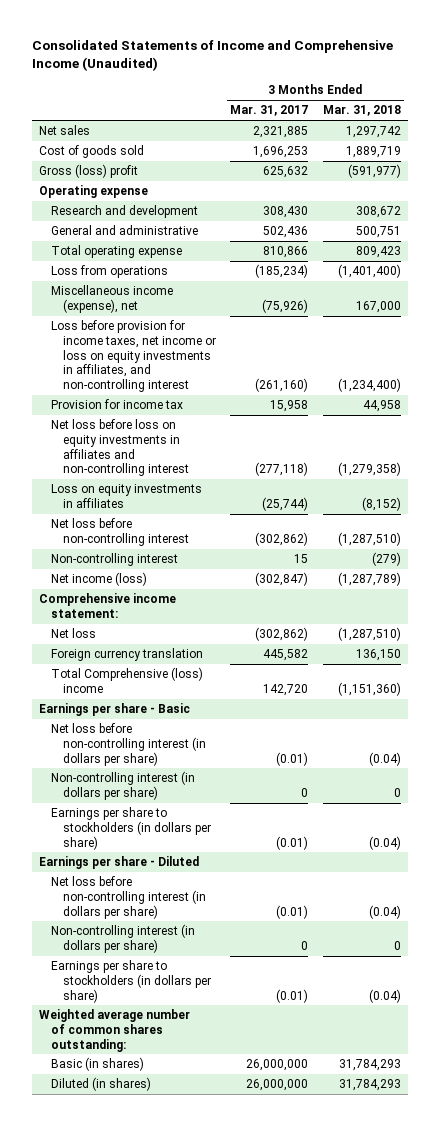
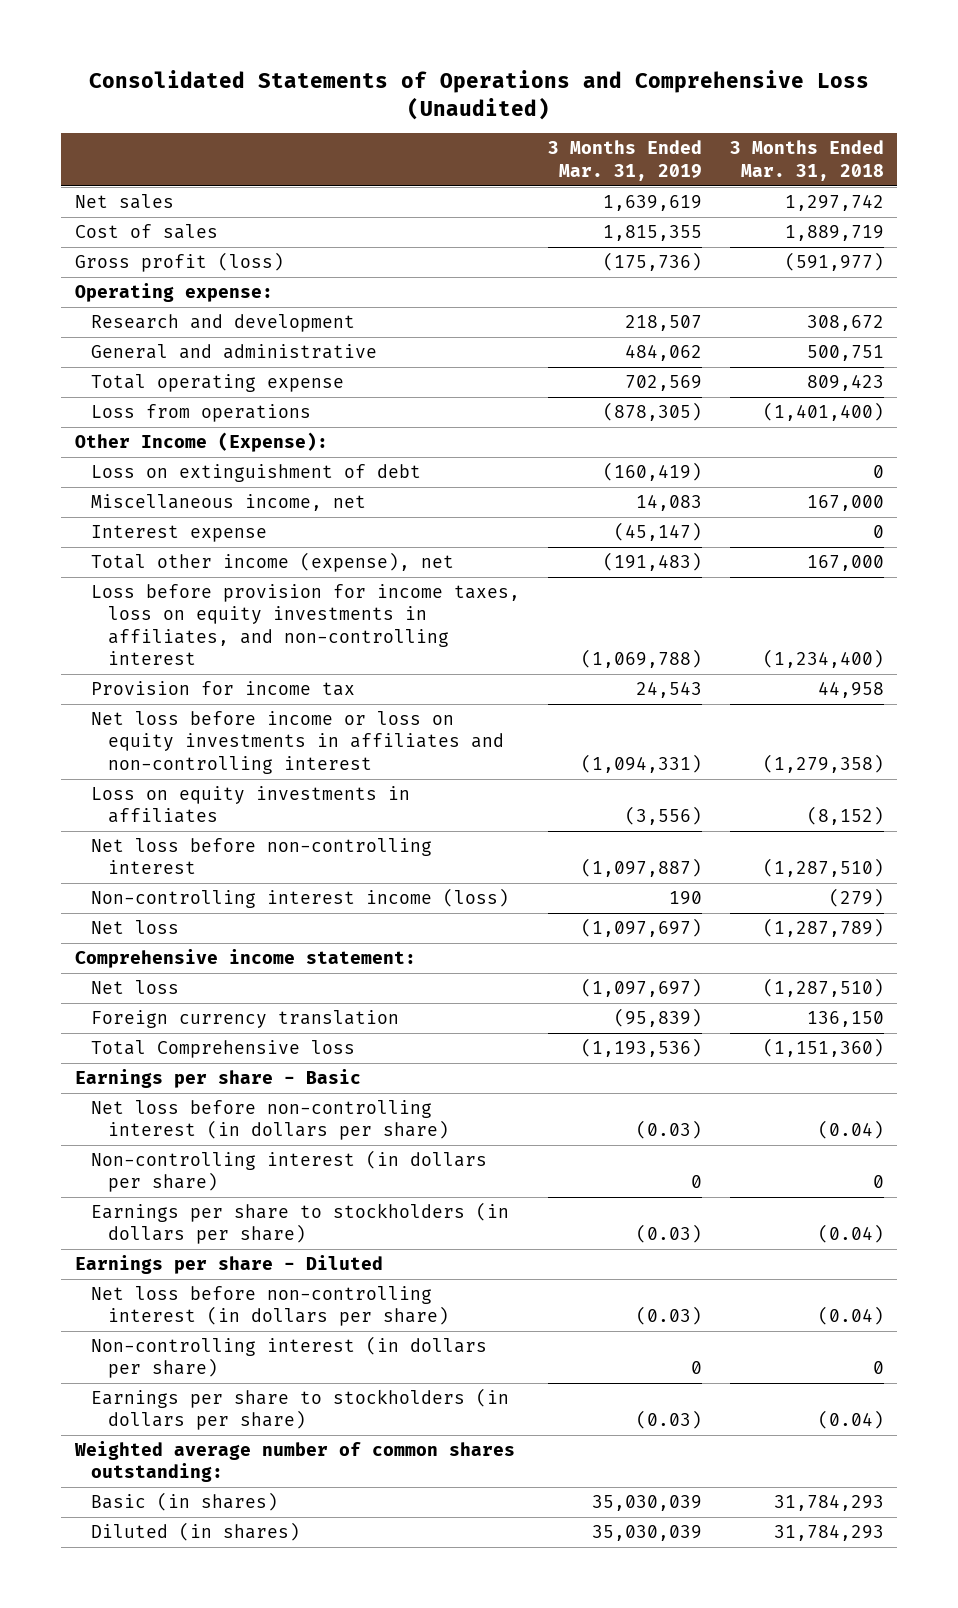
[31,40,393,72] Consolidated Statements of Income and Comprehensive Income (Unaudited) -> [89,70,870,120] Consolidated Statements of Operations and Comprehensive Loss (Unaudited)
[230,105,309,117] Mar. 31, 2017 -> none
none -> [547,140,702,181] 3 Months Ended Mar. 31, 2019
[38,145,144,159] Cost of goods sold -> [74,224,218,240] Cost of sales
[38,164,138,179] Gross (loss) profit -> [74,252,284,273] Gross profit (loss)
[38,185,148,199] Operating expense -> [74,283,273,303] Operating expense:
none -> [74,432,328,453] Other Income (Expense):
none -> [91,464,422,483] Loss on extinguishment of debt
[51,285,174,313] Miscellaneous income (expense), net -> [91,494,367,512] Miscellaneous income, net
none -> [91,525,268,543] Interest expense
none -> [91,552,455,573] Total other income (expense), net
[51,320,217,392] Loss before provision for income taxes, net income or loss on equity investments in affiliates, and non-controlling interest -> [91,584,521,666] Loss before provision for income taxes, loss on equity investments in affiliates, and non-controlling interest
[51,419,190,477] Net loss before loss on equity investments in affiliates and non-controlling interest -> [91,711,505,774] Net loss before income or loss on equity investments in affiliates and non-controlling interest
[51,553,179,567] Non-controlling interest -> [91,888,510,909] Non-controlling interest income (loss)
[51,572,148,587] Net income (loss) -> [91,920,180,935] Net loss
[51,667,204,693] Total Comprehensive (loss) income -> [91,1040,356,1059] Total Comprehensive loss

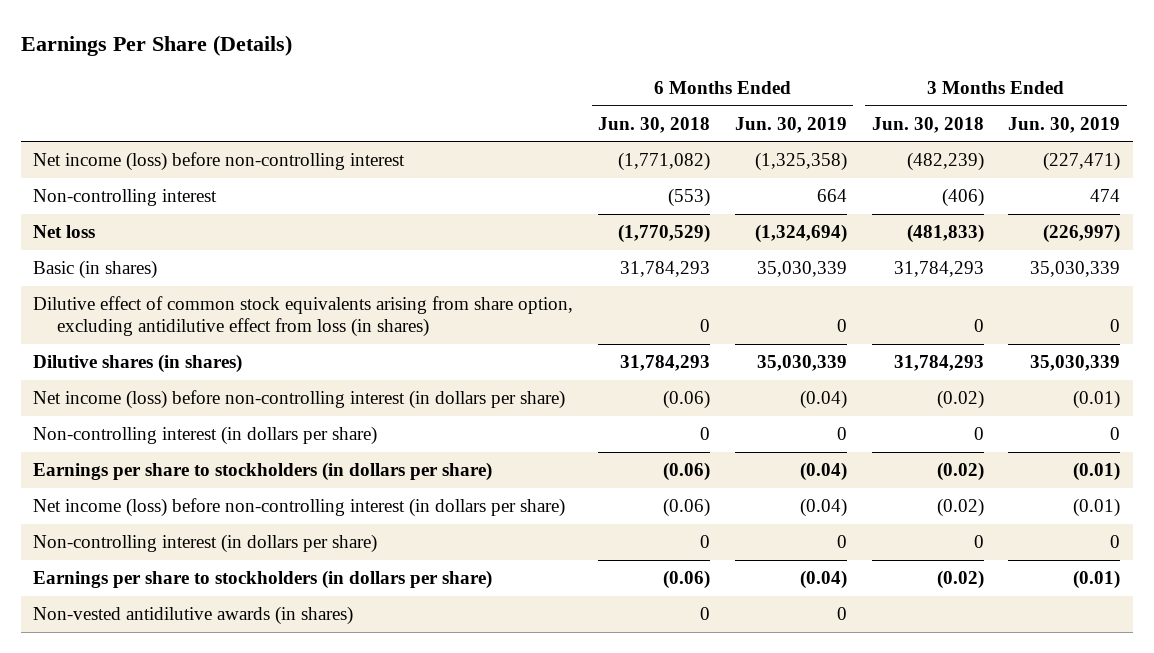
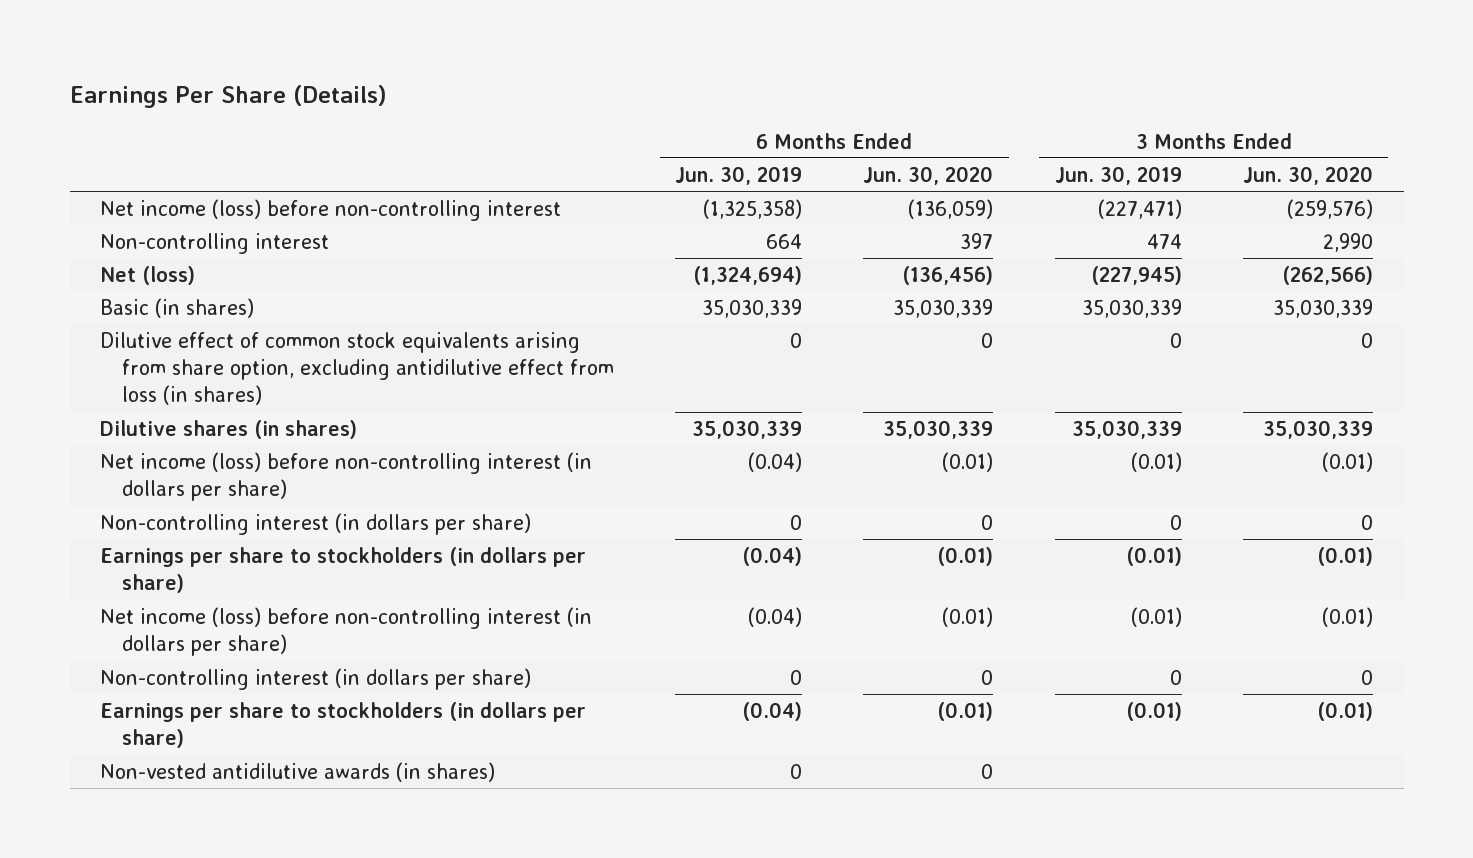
[598,116,711,133] Jun. 30, 2018 -> none
[871,116,984,133] Jun. 30, 2018 -> none
none -> [863,165,994,185] Jun. 30, 2020
none -> [1242,165,1373,185] Jun. 30, 2020
[33,225,96,239] Net loss -> [100,265,196,285] Net (loss)
[1043,224,1121,244] (226,997) -> [1090,265,1182,285] (227,945)

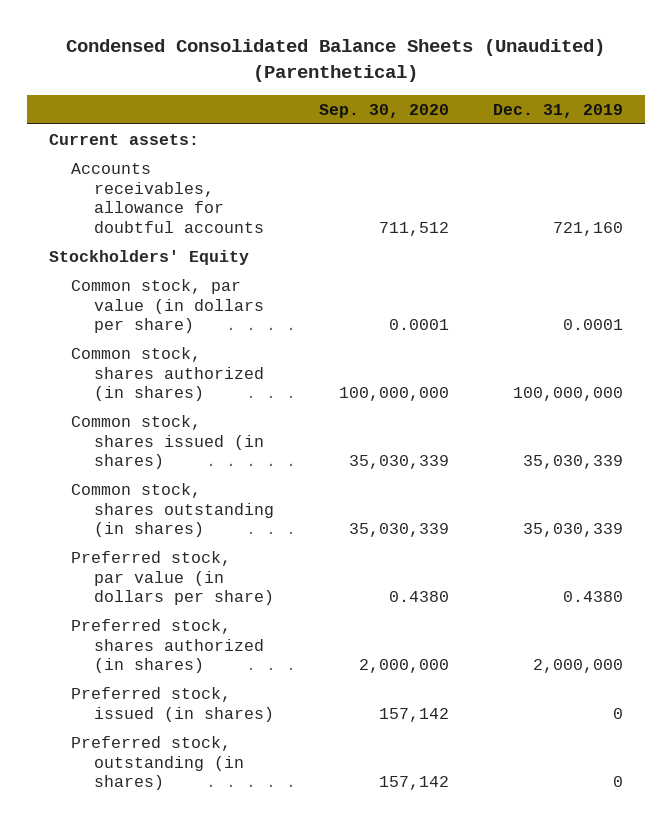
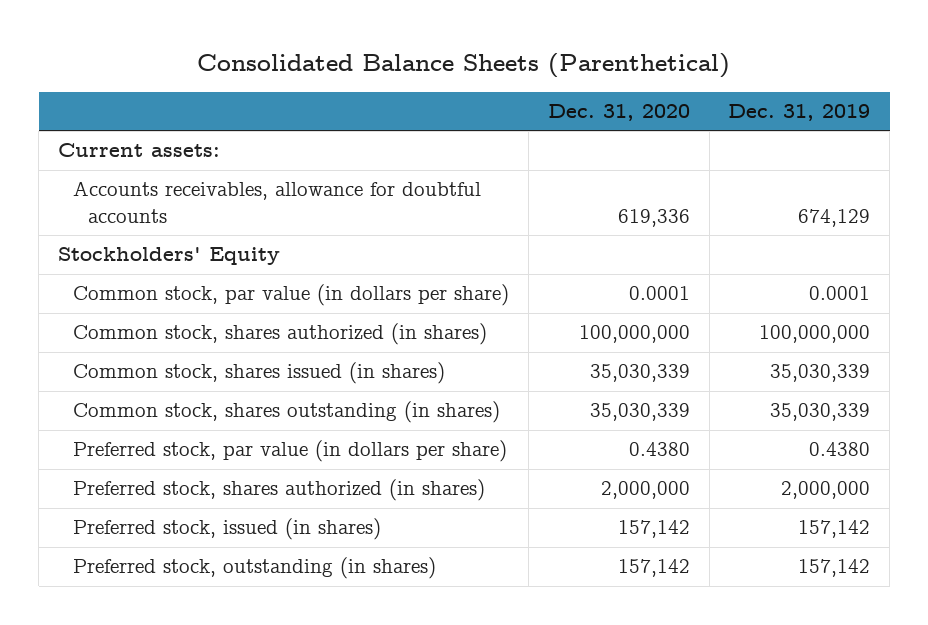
[66,39,606,83] Condensed Consolidated Balance Sheets (Unaudited) (Parenthetical) -> [197,52,731,78] Consolidated Balance Sheets (Parenthetical)
[318,103,449,118] Sep. 30, 2020 -> none
none -> [547,104,690,122] Dec. 31, 2020
[553,222,624,237] 721,160 -> [798,209,871,228] 674,129
[613,707,624,719] 0 -> [798,520,871,539] 157,142
[613,776,624,788] 0 -> [798,559,871,578] 157,142

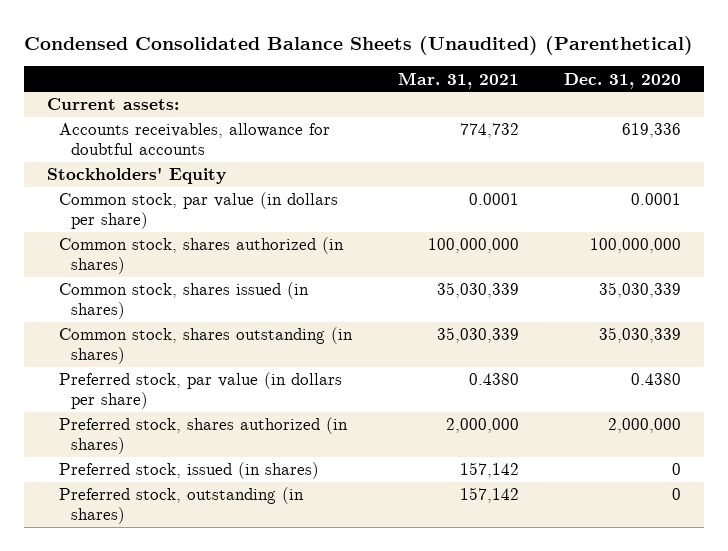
[197,52,731,78] Consolidated Balance Sheets (Parenthetical) -> [24,35,694,55] Condensed Consolidated Balance Sheets (Unaudited) (Parenthetical)
[728,104,871,122] Dec. 31, 2019 -> none
none -> [397,71,519,89] Mar. 31, 2021
[617,520,690,539] 157,142 -> [672,463,682,476] 0
[617,559,690,578] 157,142 -> [672,488,682,501] 0

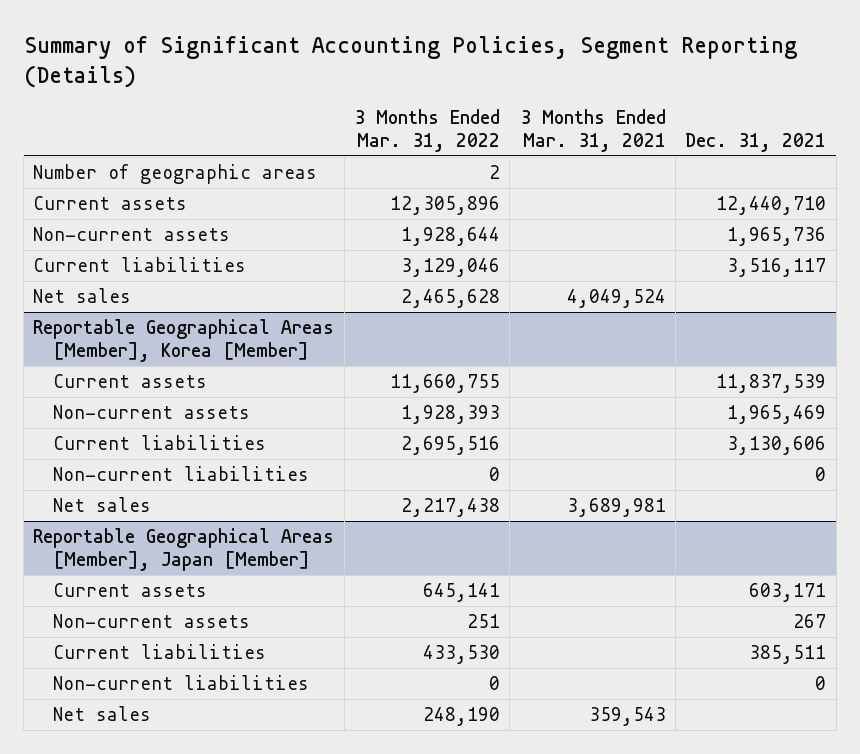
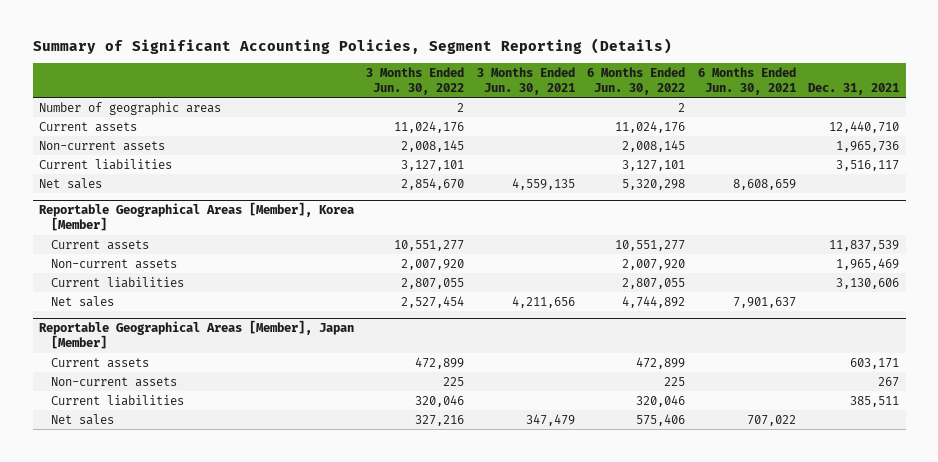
[354,108,501,152] 3 Months Ended Mar. 31, 2022 -> none
[519,108,666,152] 3 Months Ended Mar. 31, 2021 -> none
none -> [366,66,465,96] 3 Months Ended Jun. 30, 2022
none -> [476,66,575,96] 3 Months Ended Jun. 30, 2021
none -> [587,66,686,96] 6 Months Ended Jun. 30, 2022
none -> [697,66,796,96] 6 Months Ended Jun. 30, 2021
[52,466,309,482] Non-current liabilities -> none
[52,675,309,691] Non-current liabilities -> none

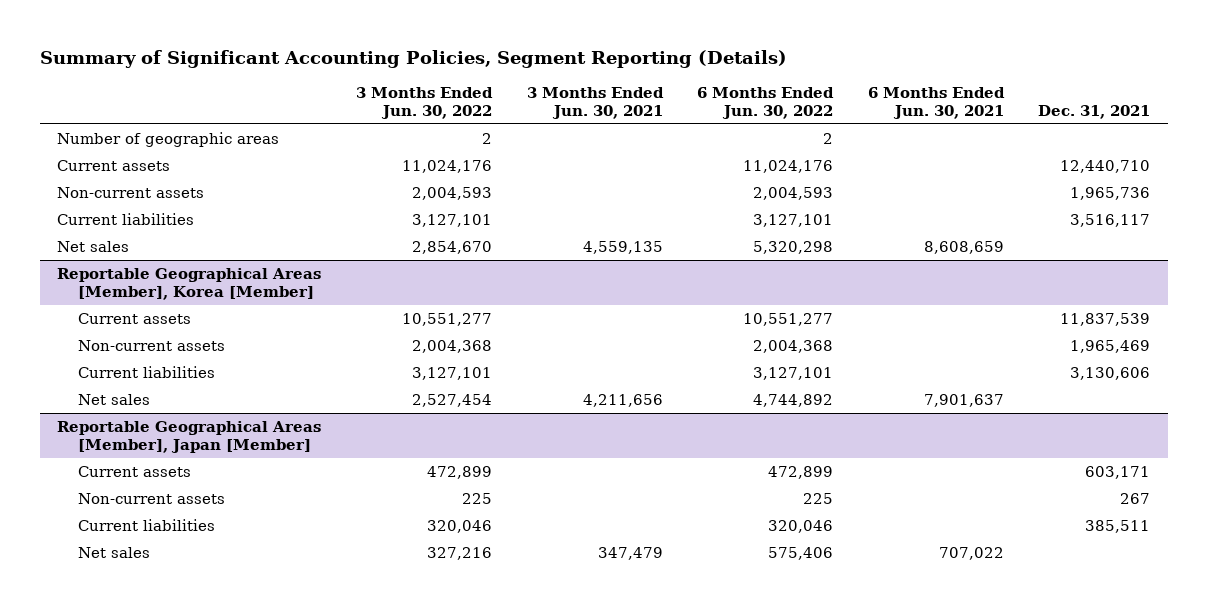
[401,139,465,152] 2,008,145 -> [411,186,492,200] 2,004,593
[622,139,686,152] 2,008,145 -> [753,186,834,200] 2,004,593
[401,258,465,270] 2,007,920 -> [411,339,492,353] 2,004,368
[622,258,686,270] 2,007,920 -> [753,339,834,353] 2,004,368
[401,277,465,289] 2,807,055 -> [411,366,492,380] 3,127,101
[622,277,686,289] 2,807,055 -> [753,366,834,380] 3,127,101

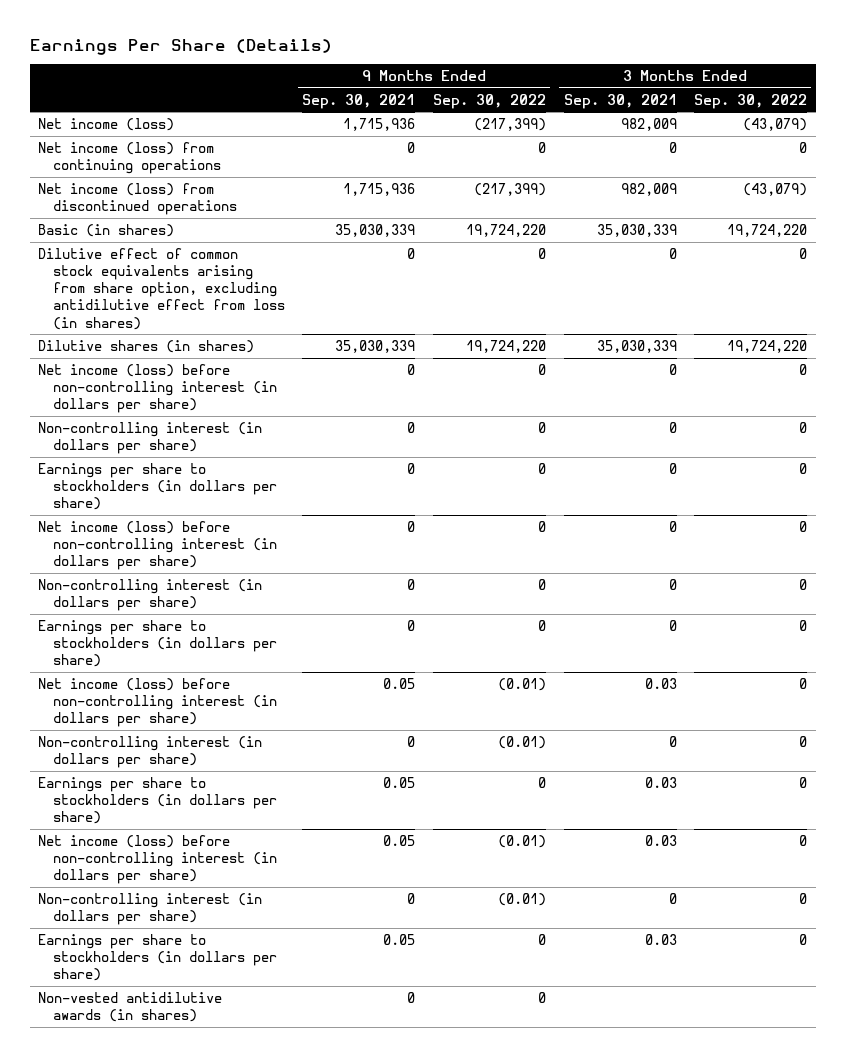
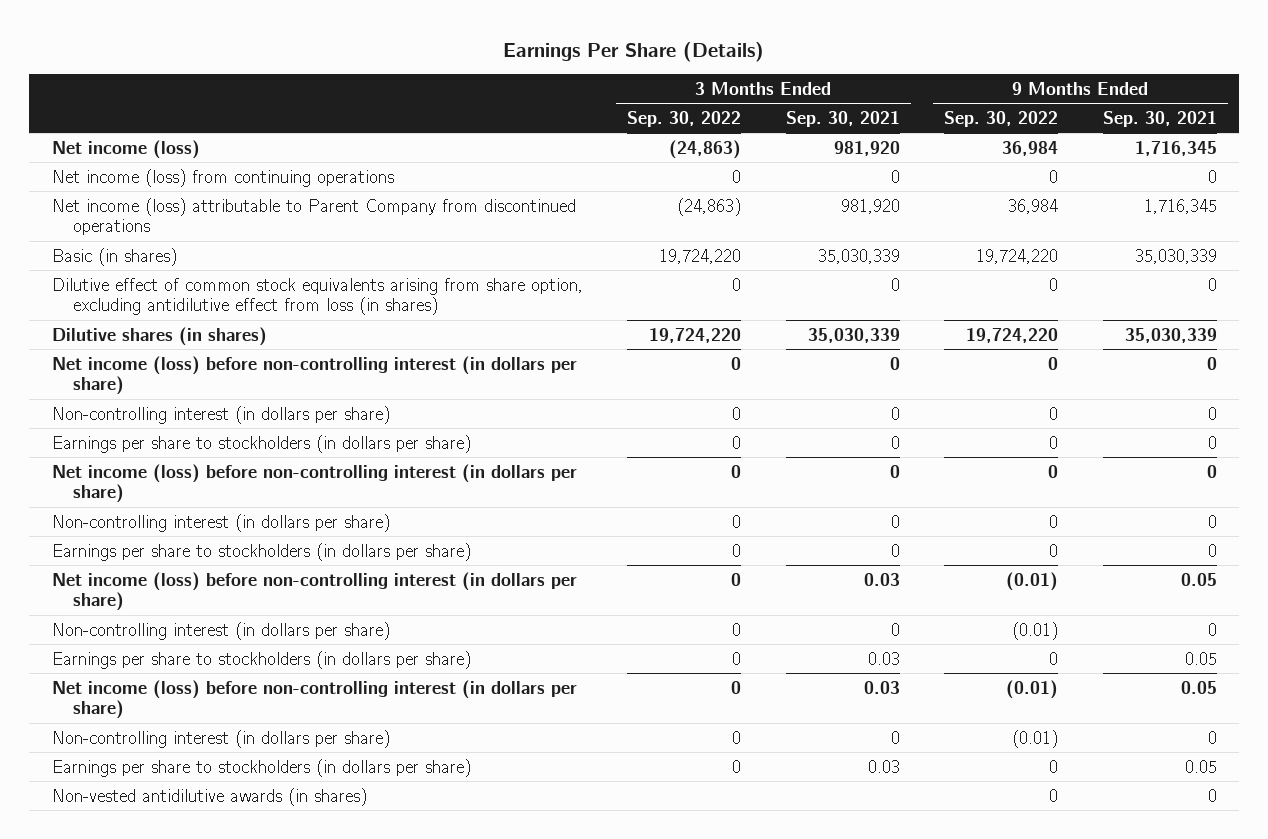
[343,117,416,131] 1,715,936 -> [1134,140,1217,156] 1,716,345
[474,117,547,131] (217,399) -> [1002,140,1059,156] 36,984
[620,117,677,131] 982,009 -> [833,140,900,156] 981,920
[743,117,808,131] (43,079) -> [669,139,742,159] (24,863)
[38,182,237,216] Net income (loss) from discontinued operations -> [51,197,576,236] Net income (loss) attributable to Parent Company from discontinued operations
[343,182,416,196] 1,715,936 -> [1143,198,1217,214] 1,716,345
[474,182,547,196] (217,399) -> [1008,198,1059,214] 36,984
[620,182,677,196] 982,009 -> [840,198,900,214] 981,920
[743,182,808,196] (43,079) -> [677,197,742,216] (24,863)

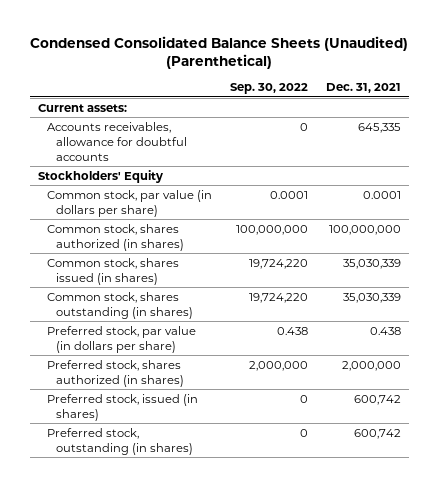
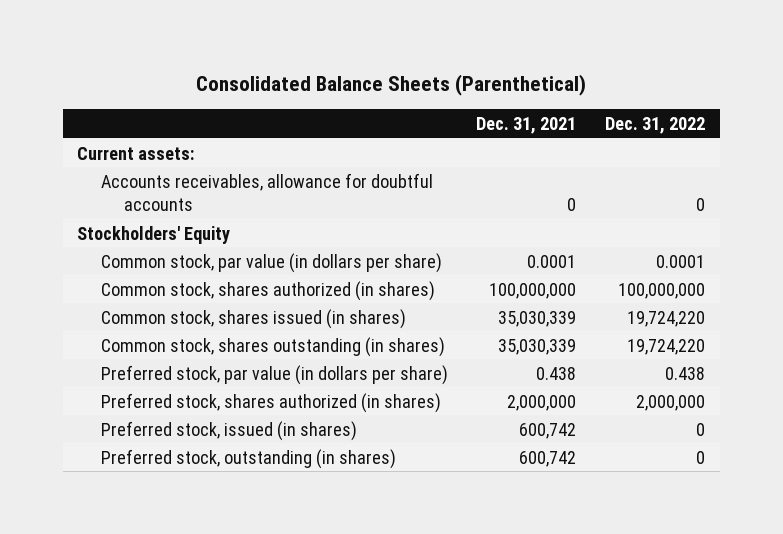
[30,35,409,69] Condensed Consolidated Balance Sheets (Unaudited) (Parenthetical) -> [196,74,587,97] Consolidated Balance Sheets (Parenthetical)
[229,83,308,95] Sep. 30, 2022 -> none
none -> [605,116,706,134] Dec. 31, 2022
[357,122,401,133] 645,335 -> [567,197,577,211] 0

